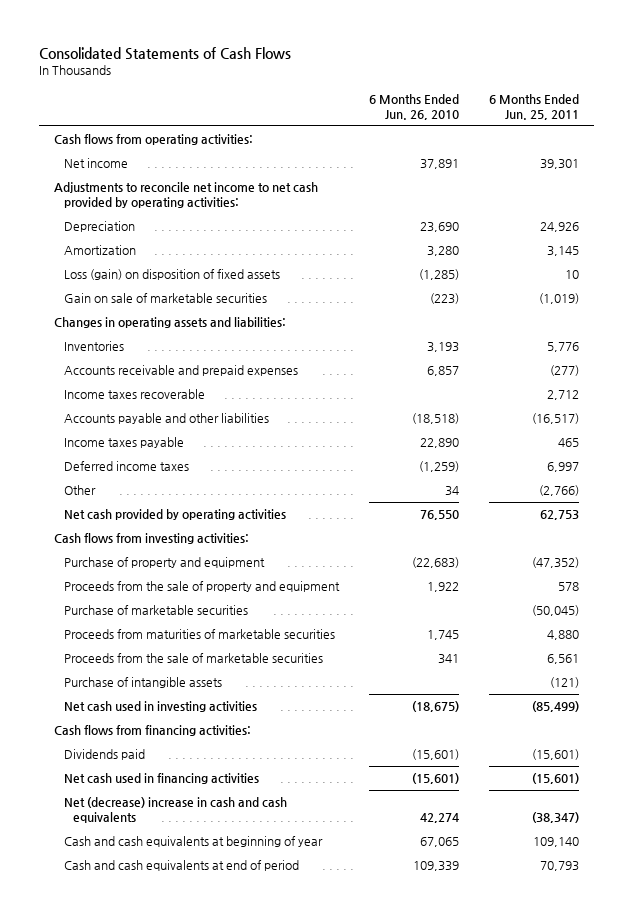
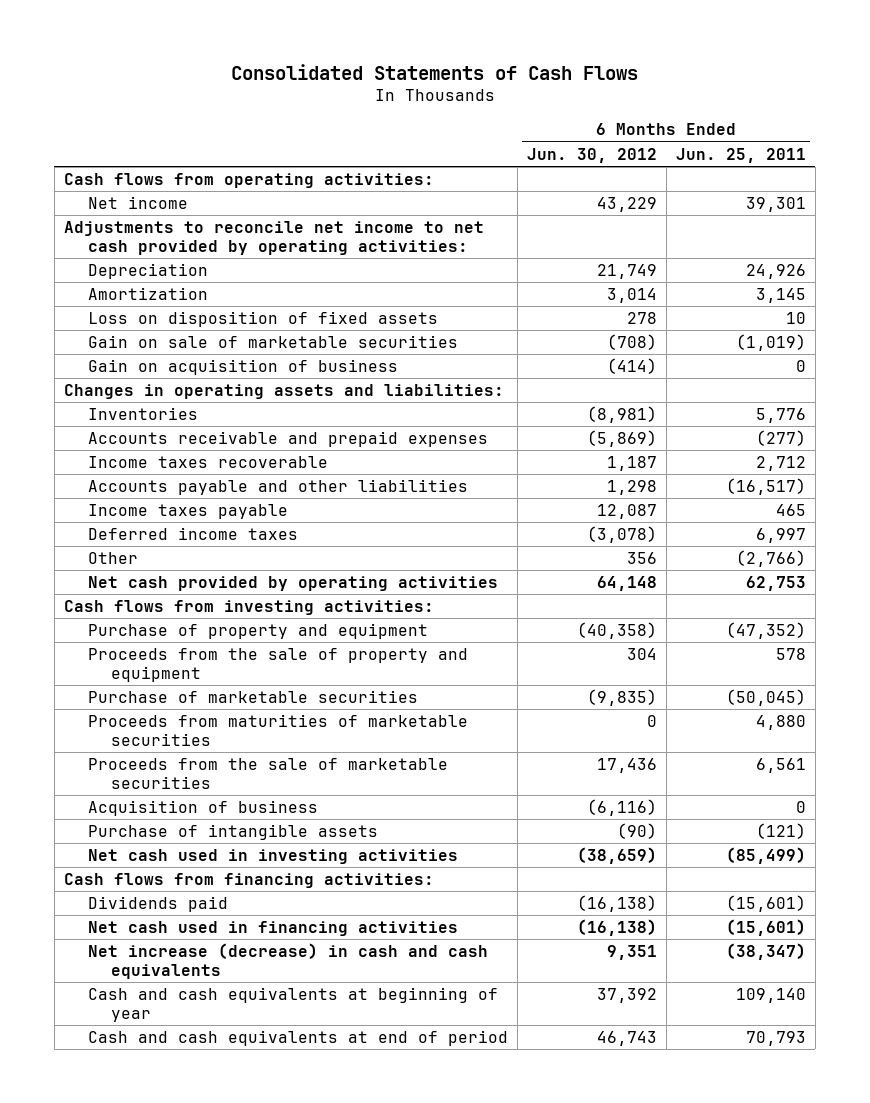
[369,93,460,120] 6 Months Ended Jun. 26, 2010 -> none
none -> [526,147,657,163] Jun. 30, 2012
[63,269,280,281] Loss (gain) on disposition of fixed assets -> [87,311,438,328] Loss on disposition of fixed assets
none -> [87,359,398,376] Gain on acquisition of business
none -> [87,800,318,817] Acquisition of business
[63,797,287,824] Net (decrease) increase in cash and cash equivalents -> [87,943,488,979] Net increase (decrease) in cash and cash equivalents

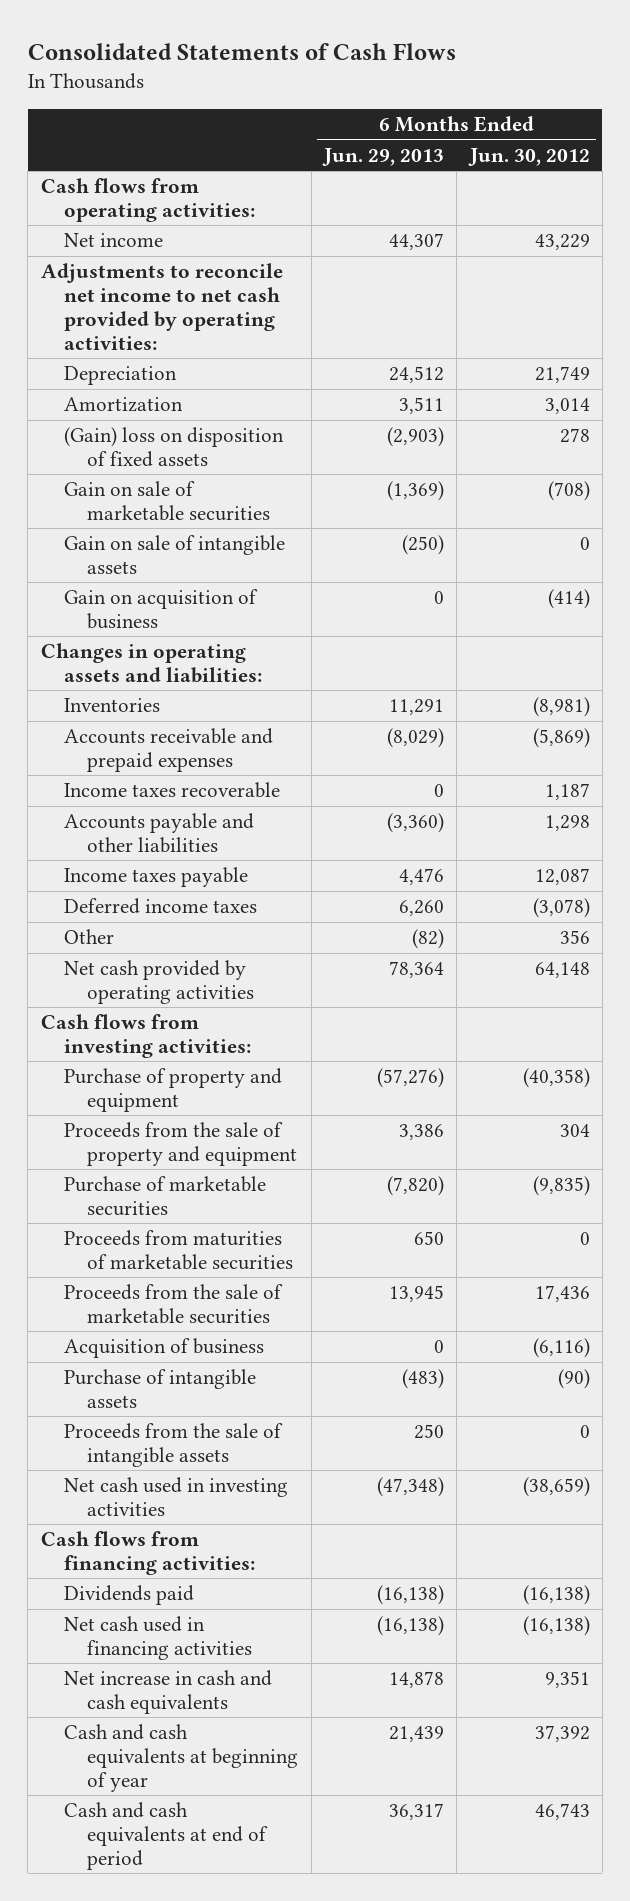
[675,147,806,163] Jun. 25, 2011 -> none
none -> [321,147,444,166] Jun. 29, 2013
[87,311,438,328] Loss on disposition of fixed assets -> [63,427,284,467] (Gain) loss on disposition of fixed assets
none -> [63,535,285,574] Gain on sale of intangible assets
none -> [63,1423,283,1467] Proceeds from the sale of intangible assets
[87,943,488,979] Net increase (decrease) in cash and cash equivalents -> [63,1670,272,1714] Net increase in cash and cash equivalents

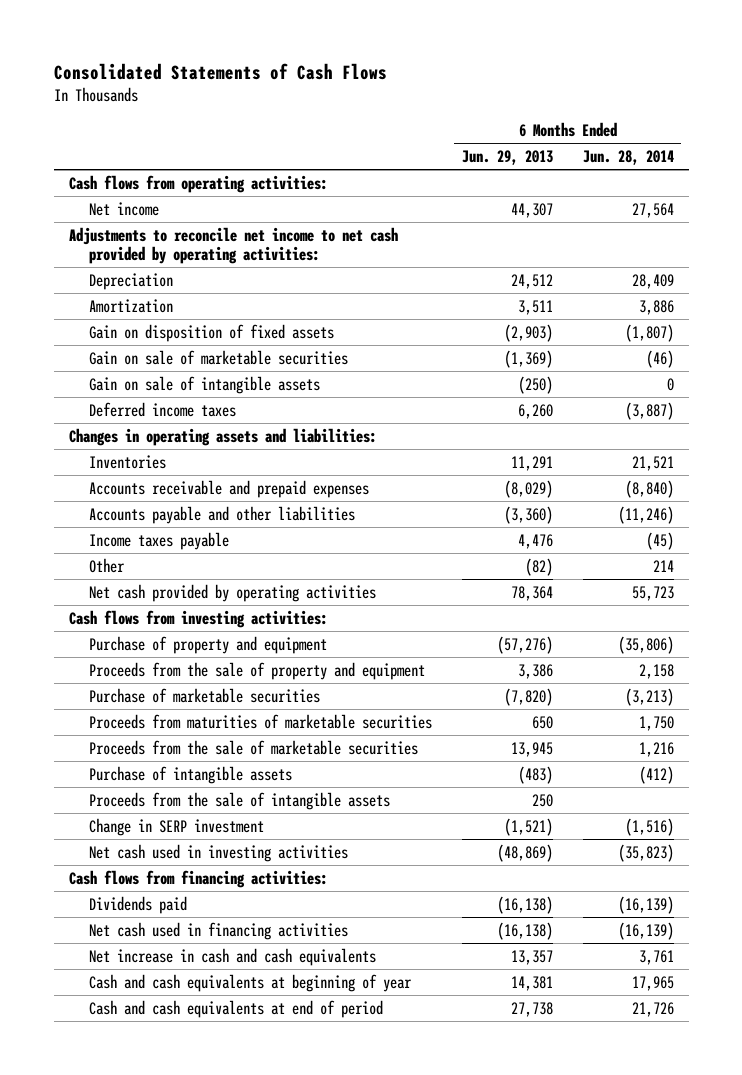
[467,147,590,166] Jun. 30, 2012 -> none
none -> [582,150,674,166] Jun. 28, 2014
[63,427,284,467] (Gain) loss on disposition of fixed assets -> [88,323,334,342] Gain on disposition of fixed assets
[63,589,258,629] Gain on acquisition of business -> none
[63,898,257,915] Deferred income taxes -> [88,401,236,417] Deferred income taxes
[63,782,280,799] Income taxes recoverable -> none
[63,1338,264,1359] Acquisition of business -> none
none -> [88,817,264,836] Change in SERP investment
[376,1477,444,1498] (47,348) -> [496,843,553,862] (48,869)
[388,1671,444,1689] 14,878 -> [510,949,553,965] 13,357
[388,1726,444,1743] 21,439 -> [510,975,553,991] 14,381
[388,1803,444,1821] 36,317 -> [510,1001,553,1017] 27,738

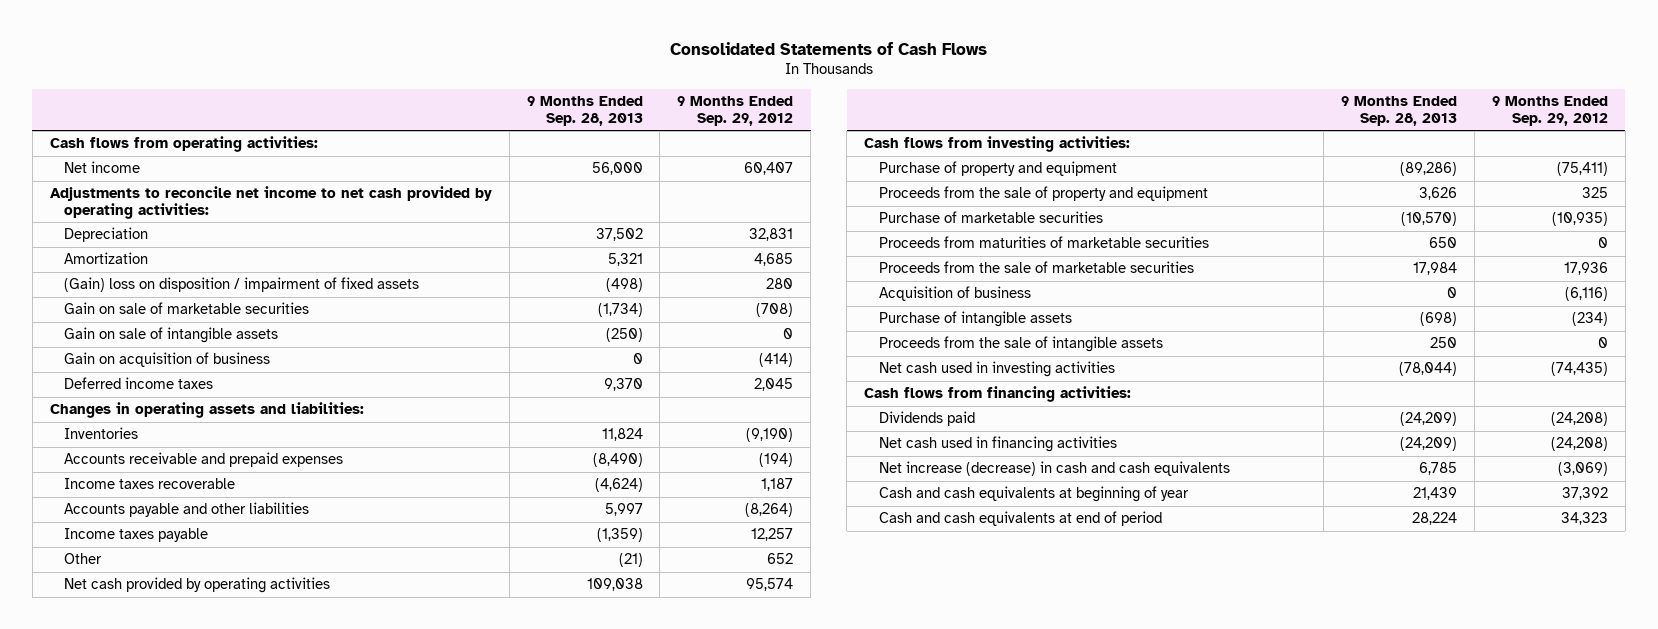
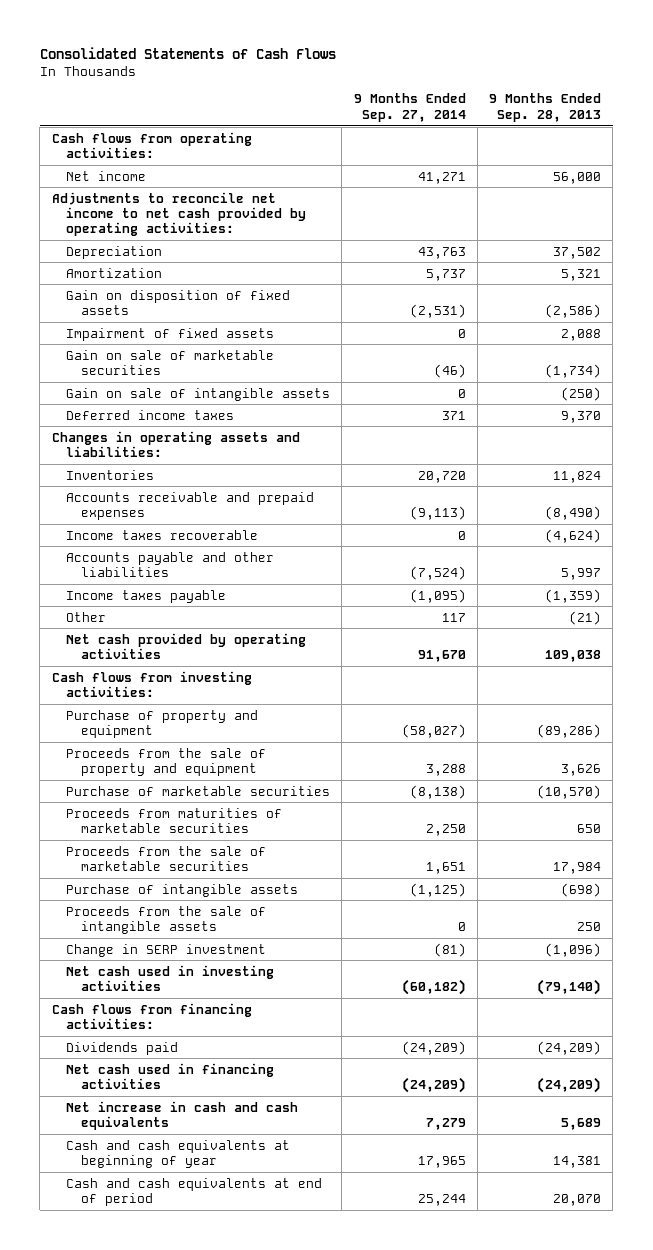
[677,96,794,126] 9 Months Ended Sep. 29, 2012 -> none
none -> [353,93,466,122] 9 Months Ended Sep. 27, 2014
[64,277,420,293] (Gain) loss on disposition / impairment of fixed assets -> [66,289,291,315] Gain on disposition of fixed assets
[605,278,643,293] (498) -> [545,303,602,318] (2,586)
none -> [66,327,275,341] Impairment of fixed assets
[64,352,271,368] Gain on acquisition of business -> none
[878,286,1031,302] Acquisition of business -> none
none -> [66,943,267,957] Change in SERP investment
[1399,362,1458,377] (78,044) -> [537,978,602,995] (79,140)
[878,461,1230,477] Net increase (decrease) in cash and cash equivalents -> [66,1100,299,1130] Net increase in cash and cash equivalents
[1419,462,1458,476] 6,785 -> [561,1117,602,1130] 5,689
[1413,487,1458,501] 21,439 -> [553,1155,602,1168] 14,381
[1412,512,1458,526] 28,224 -> [553,1193,602,1206] 20,070

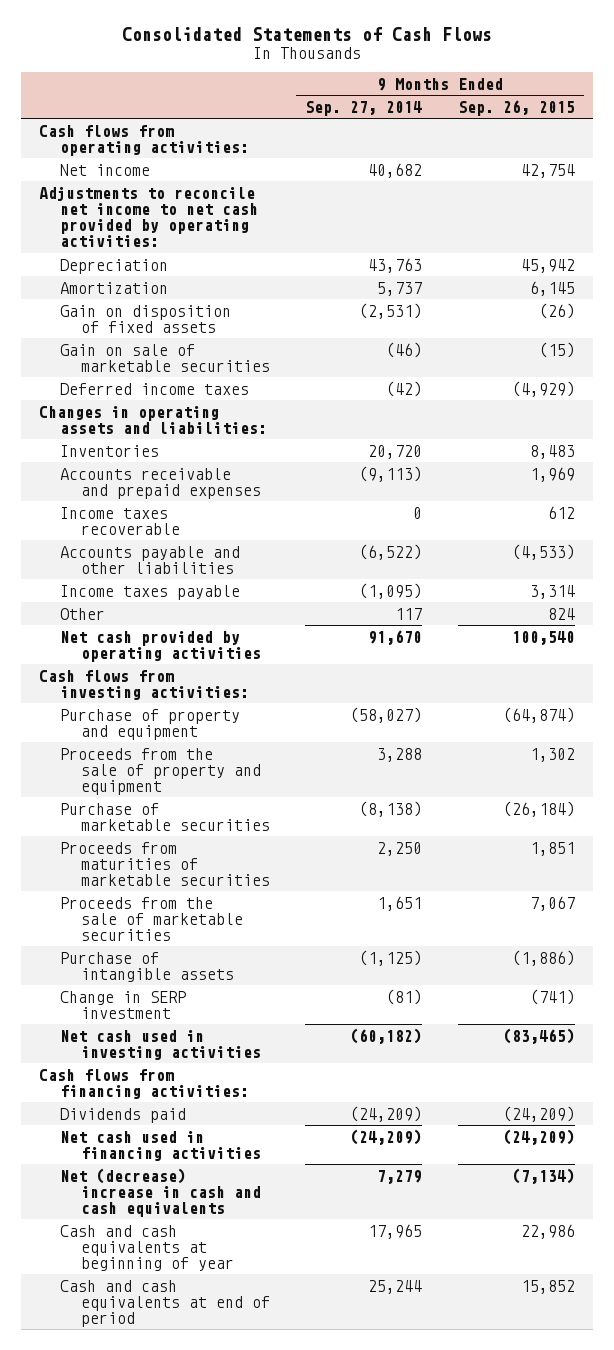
[489,93,602,122] 9 Months Ended Sep. 28, 2013 -> none
none -> [458,99,576,116] Sep. 26, 2015
[417,171,466,184] 41,271 -> [368,162,423,178] 40,682
[66,327,275,341] Impairment of fixed assets -> none
[66,387,331,401] Gain on sale of intangible assets -> none
[441,410,466,420] 371 -> [386,380,423,397] (42)
[409,565,466,580] (7,524) -> [359,543,423,560] (6,522)
[66,905,267,934] Proceeds from the sale of intangible assets -> none
[66,1100,299,1130] Net increase in cash and cash equivalents -> [59,1167,261,1217] Net (decrease) increase in cash and cash equivalents

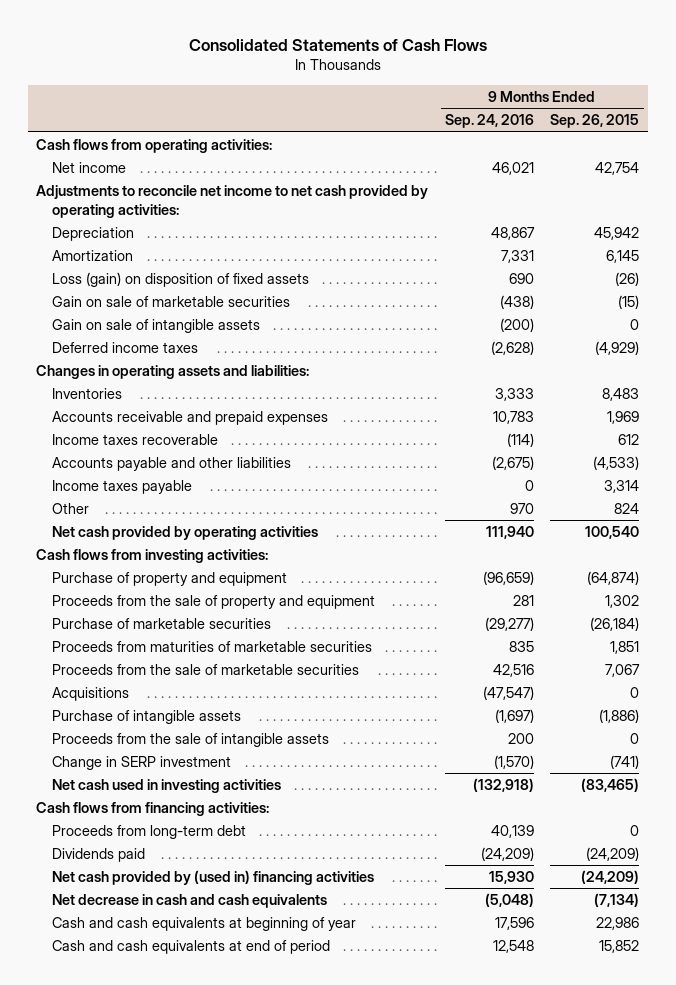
[305,100,423,116] Sep. 27, 2014 -> none
none -> [444,114,534,129] Sep. 24, 2016
[59,304,231,333] Gain on disposition of fixed assets -> [52,272,310,288] Loss (gain) on disposition of fixed assets
none -> [52,319,261,334] Gain on sale of intangible assets
none -> [52,687,130,702] Acquisitions
none -> [52,733,330,748] Proceeds from the sale of intangible assets
none -> [52,825,247,840] Proceeds from long-term debt
[59,1130,261,1161] Net cash used in financing activities -> [52,870,375,886] Net cash provided by (used in) financing activities
[59,1167,261,1217] Net (decrease) increase in cash and cash equivalents -> [52,894,328,909] Net decrease in cash and cash equivalents

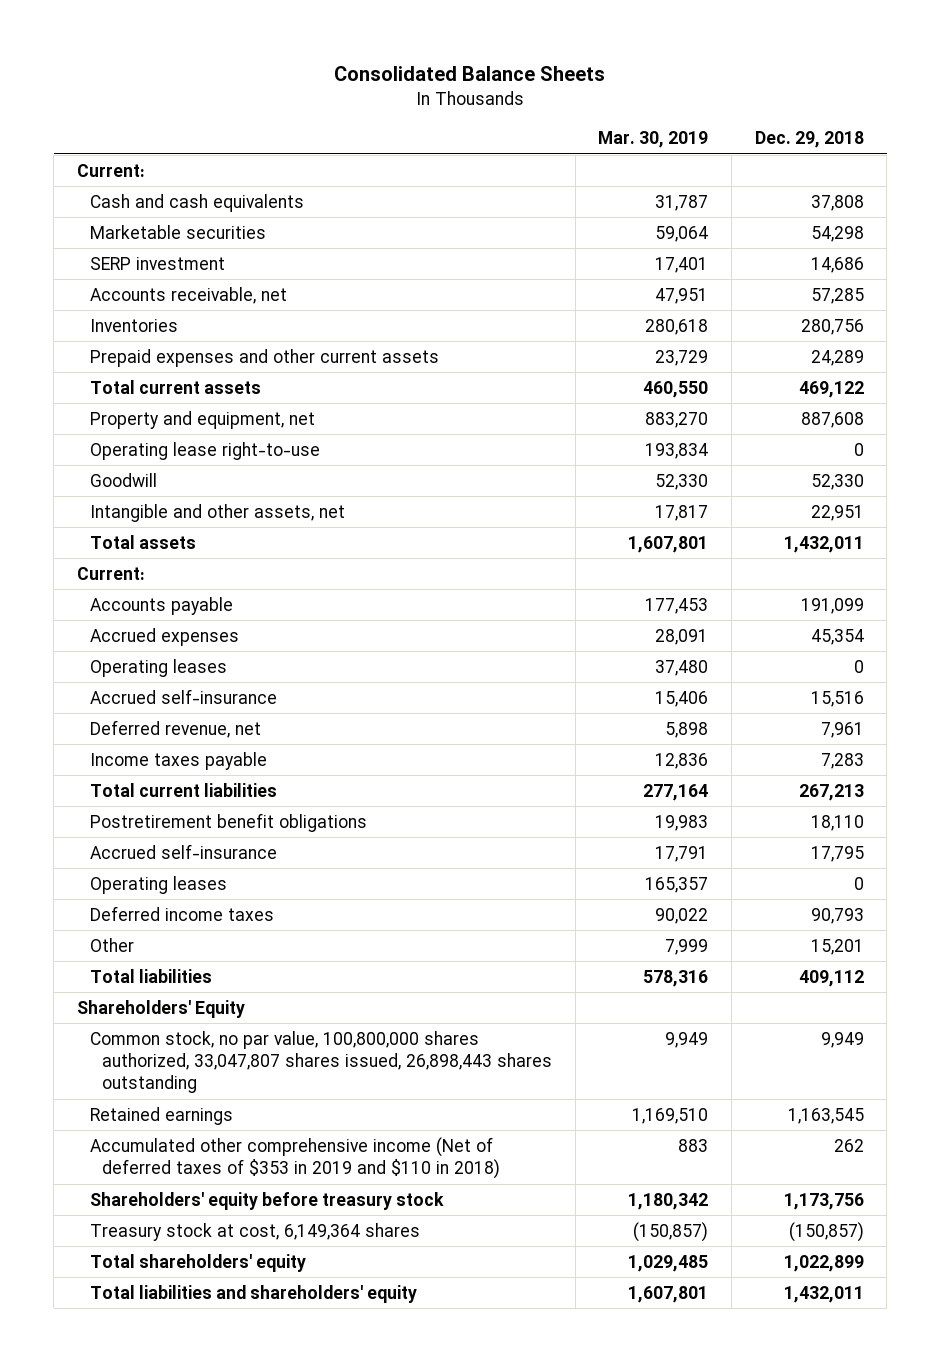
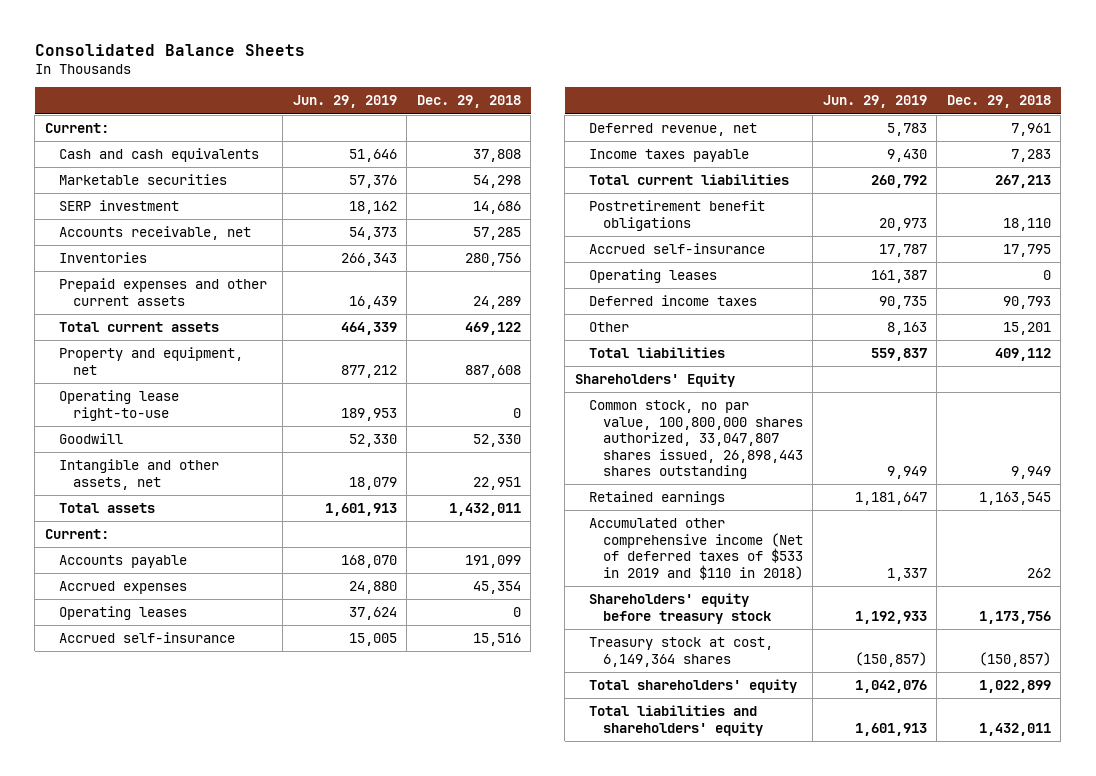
[598,131,709,149] Mar. 30, 2019 -> none
none -> [292,95,397,109] Jun. 29, 2019
[89,1136,500,1180] Accumulated other comprehensive income (Net of deferred taxes of $353 in 2019 and $110 in 2018) -> [588,518,803,580] Accumulated other comprehensive income (Net of deferred taxes of $533 in 2019 and $110 in 2018)

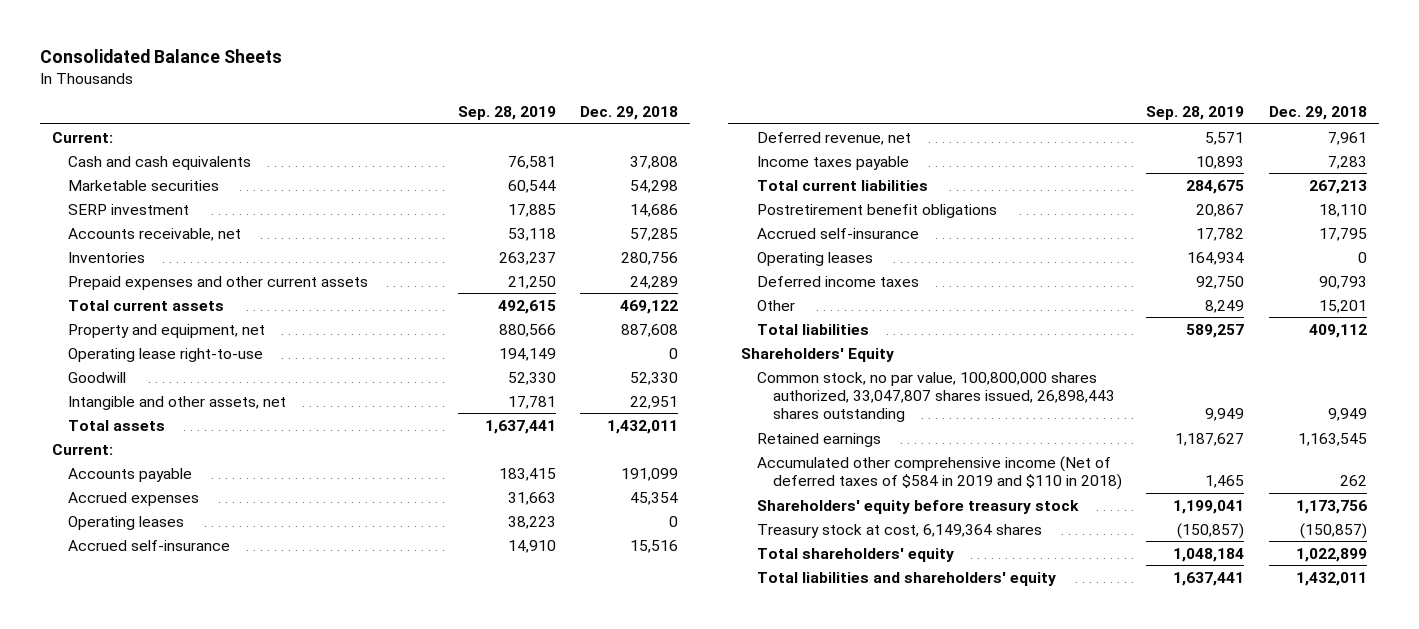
[292,95,397,109] Jun. 29, 2019 -> none
none -> [457,105,556,120] Sep. 28, 2019
[588,518,803,580] Accumulated other comprehensive income (Net of deferred taxes of $533 in 2019 and $110 in 2018) -> [756,455,1122,490] Accumulated other comprehensive income (Net of deferred taxes of $584 in 2019 and $110 in 2018)

